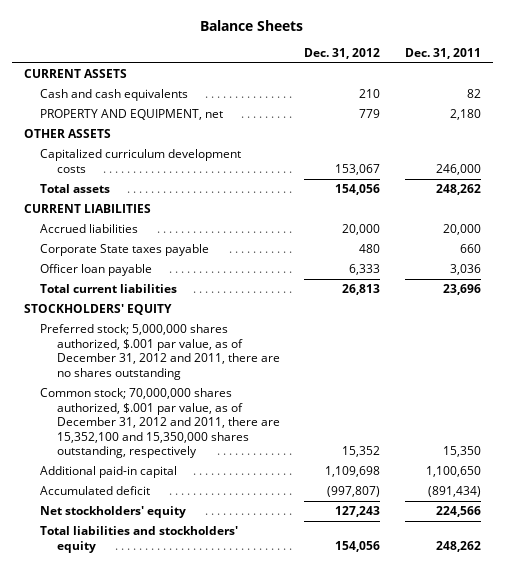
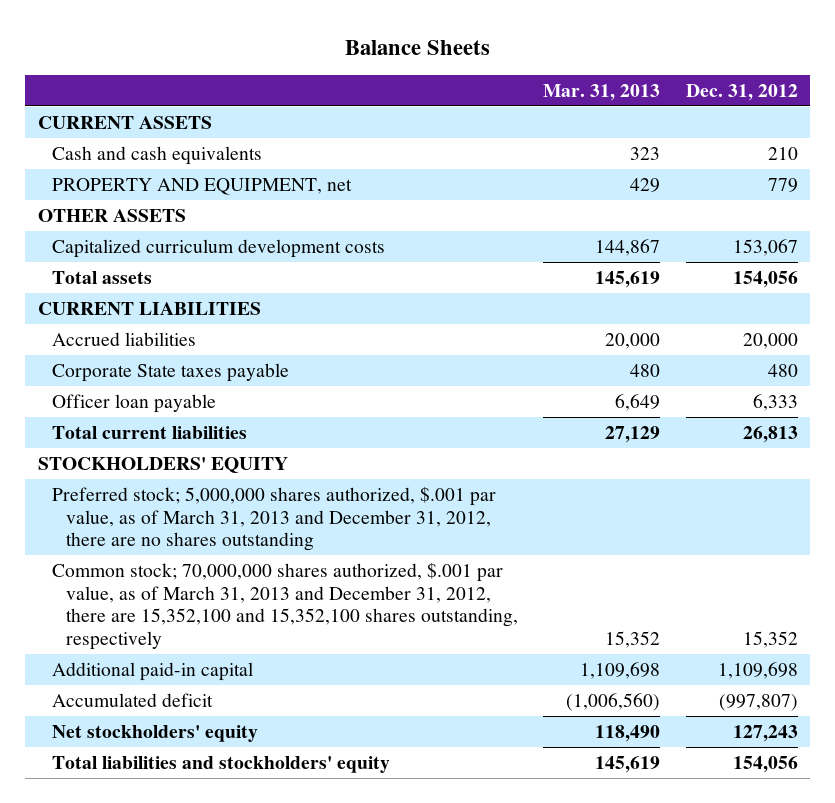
[404,47,481,59] Dec. 31, 2011 -> none
none -> [543,83,661,101] Mar. 31, 2013
[40,324,280,380] Preferred stock; 5,000,000 shares authorized, $.001 par value, as of December 31, 2012 and 2011, there are no shares outstanding -> [51,485,496,552] Preferred stock; 5,000,000 shares authorized, $.001 par value, as of March 31, 2013 and December 31, 2012, there are no shares outstanding
[40,388,280,459] Common stock; 70,000,000 shares authorized, $.001 par value, as of December 31, 2012 and 2011, there are 15,352,100 and 15,350,000 shares outstanding, respectively -> [51,561,519,651] Common stock; 70,000,000 shares authorized, $.001 par value, as of March 31, 2013 and December 31, 2012, there are 15,352,100 and 15,352,100 shares outstanding, respectively

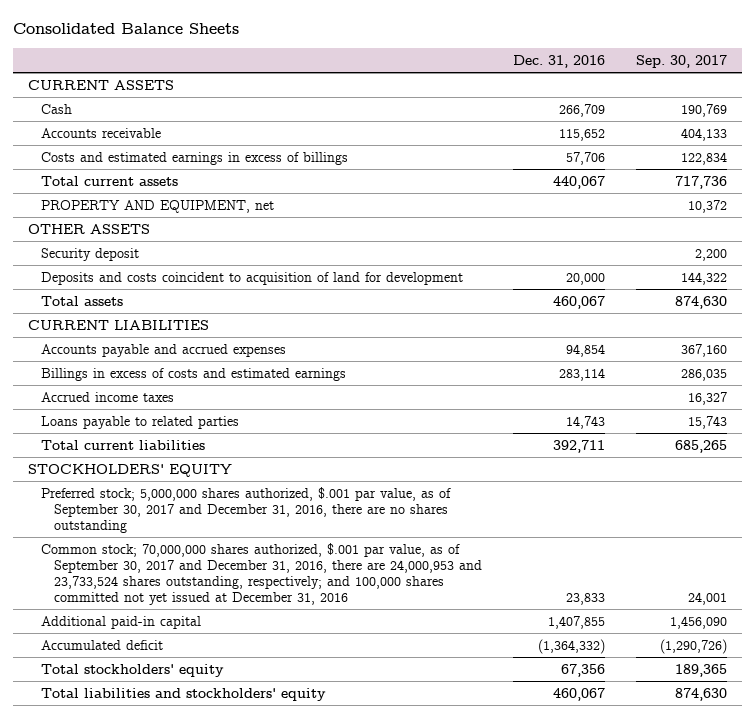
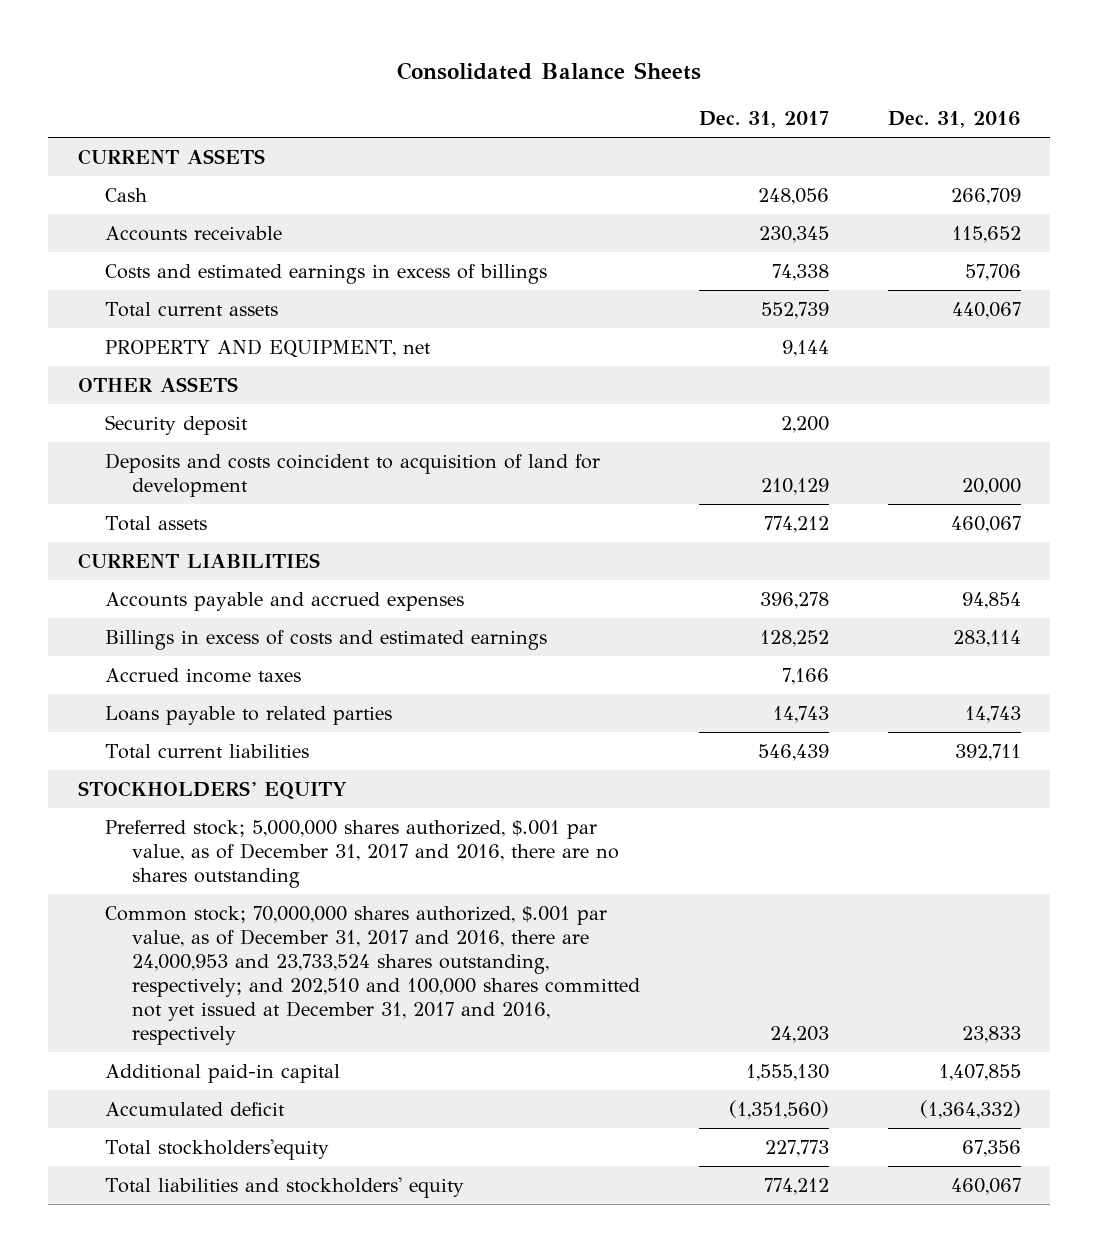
[635,55,727,69] Sep. 30, 2017 -> none
none -> [698,110,829,128] Dec. 31, 2017
[40,486,451,534] Preferred stock; 5,000,000 shares authorized, $.001 par value, as of September 30, 2017 and December 31, 2016, there are no shares outstanding -> [104,820,620,889] Preferred stock; 5,000,000 shares authorized, $.001 par value, as of December 31, 2017 and 2016, there are no shares outstanding
[40,542,482,606] Common stock; 70,000,000 shares authorized, $.001 par value, as of September 30, 2017 and December 31, 2016, there are 24,000,953 and 23,733,524 shares outstanding, respectively; and 100,000 shares committed not yet issued at December 31, 2016 -> [104,906,641,1045] Common stock; 70,000,000 shares authorized, $.001 par value, as of December 31, 2017 and 2016, there are 24,000,953 and 23,733,524 shares outstanding, respectively; and 202,510 and 100,000 shares committed not yet issued at December 31, 2017 and 2016, respectively
[40,663,224,677] Total stockholders' equity -> [104,1139,329,1161] Total stockholders'equity

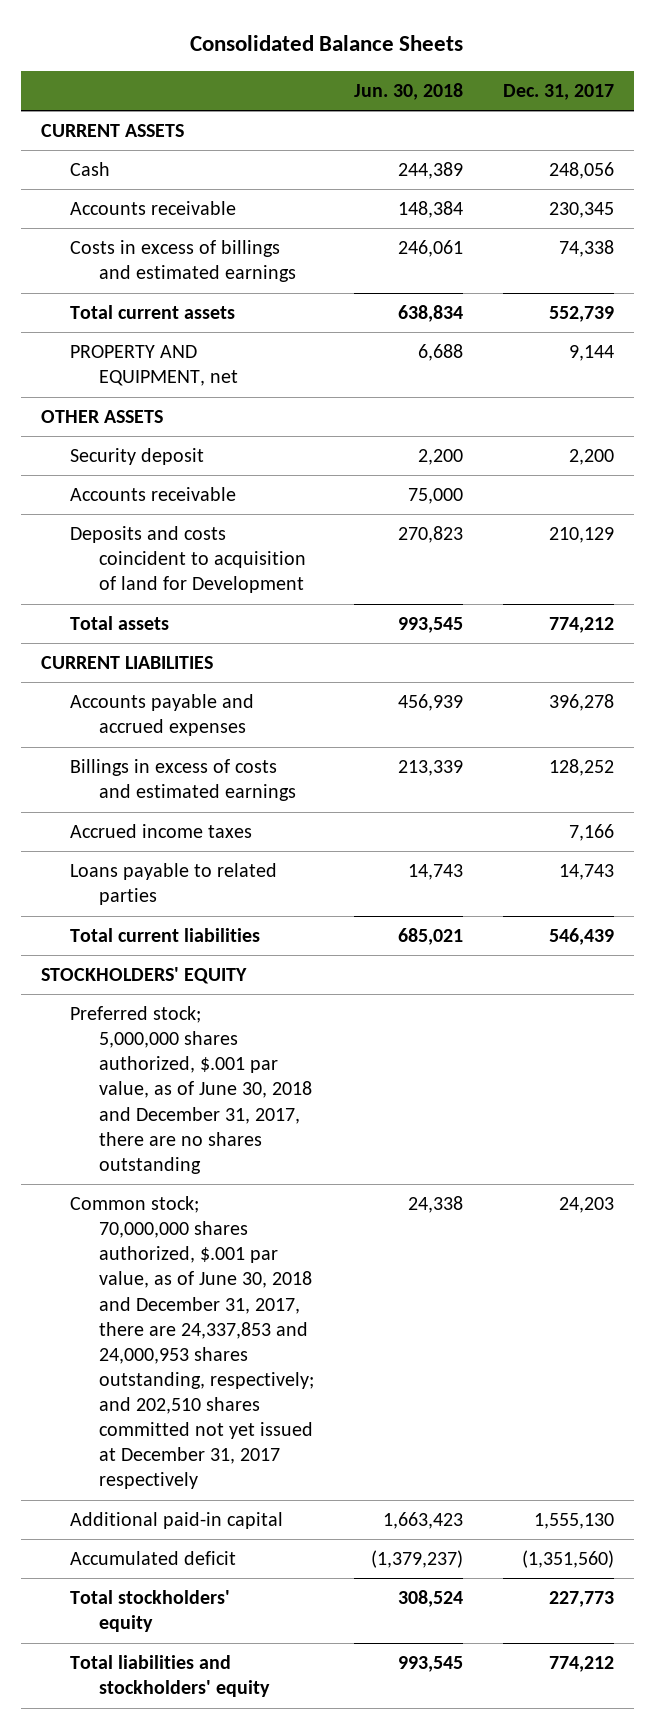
[887,110,1021,128] Dec. 31, 2016 -> none
none -> [353,82,463,100] Jun. 30, 2018
[104,264,547,285] Costs and estimated earnings in excess of billings -> [69,240,296,283] Costs in excess of billings and estimated earnings
none -> [69,487,236,502] Accounts receivable
[104,453,600,498] Deposits and costs coincident to acquisition of land for development -> [69,526,306,594] Deposits and costs coincident to acquisition of land for Development
[104,820,620,889] Preferred stock; 5,000,000 shares authorized, $.001 par value, as of December 31, 2017 and 2016, there are no shares outstanding -> [69,1006,312,1174] Preferred stock; 5,000,000 shares authorized, $.001 par value, as of June 30, 2018 and December 31, 2017, there are no shares outstanding
[104,906,641,1045] Common stock; 70,000,000 shares authorized, $.001 par value, as of December 31, 2017 and 2016, there are 24,000,953 and 23,733,524 shares outstanding, respectively; and 202,510 and 100,000 shares committed not yet issued at December 31, 2017 and 2016, respectively -> [69,1196,314,1490] Common stock; 70,000,000 shares authorized, $.001 par value, as of June 30, 2018 and December 31, 2017, there are 24,337,853 and 24,000,953 shares outstanding, respectively; and 202,510 shares committed not yet issued at December 31, 2017 respectively
[104,1139,329,1161] Total stockholders'equity -> [69,1590,230,1633] Total stockholders' equity

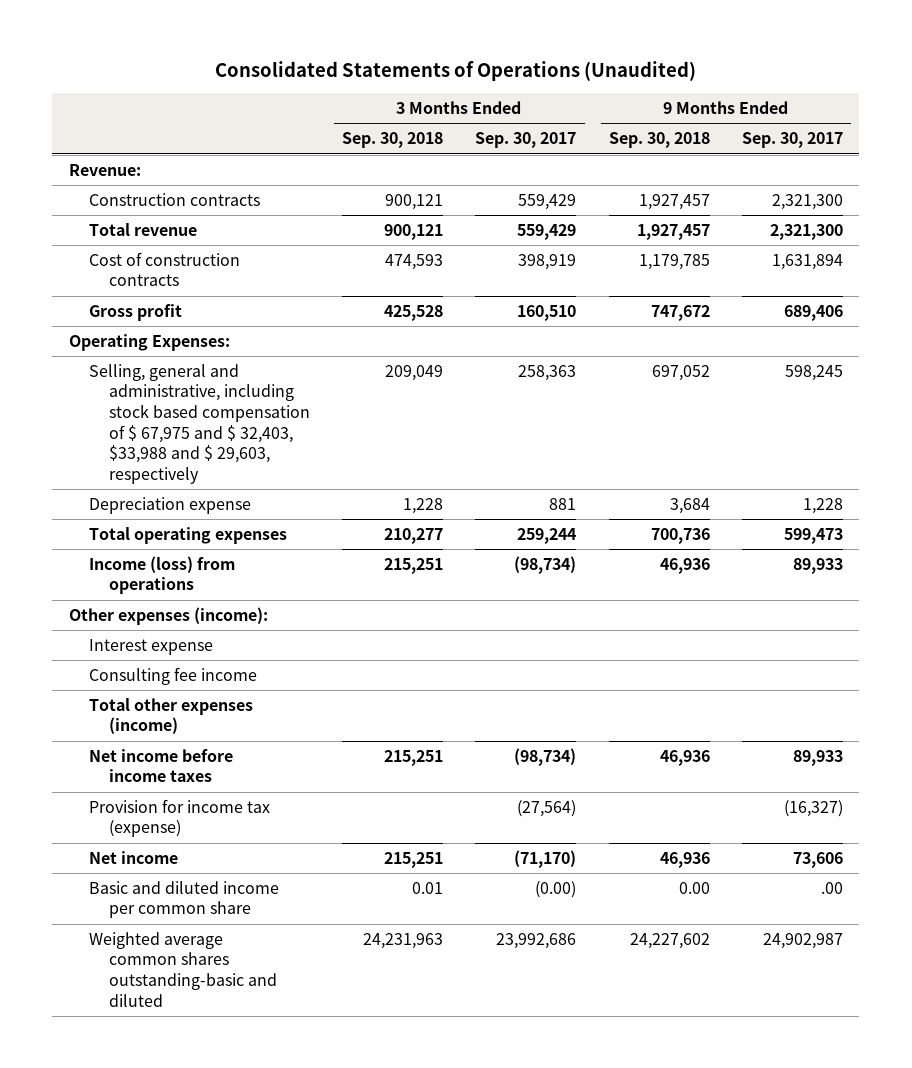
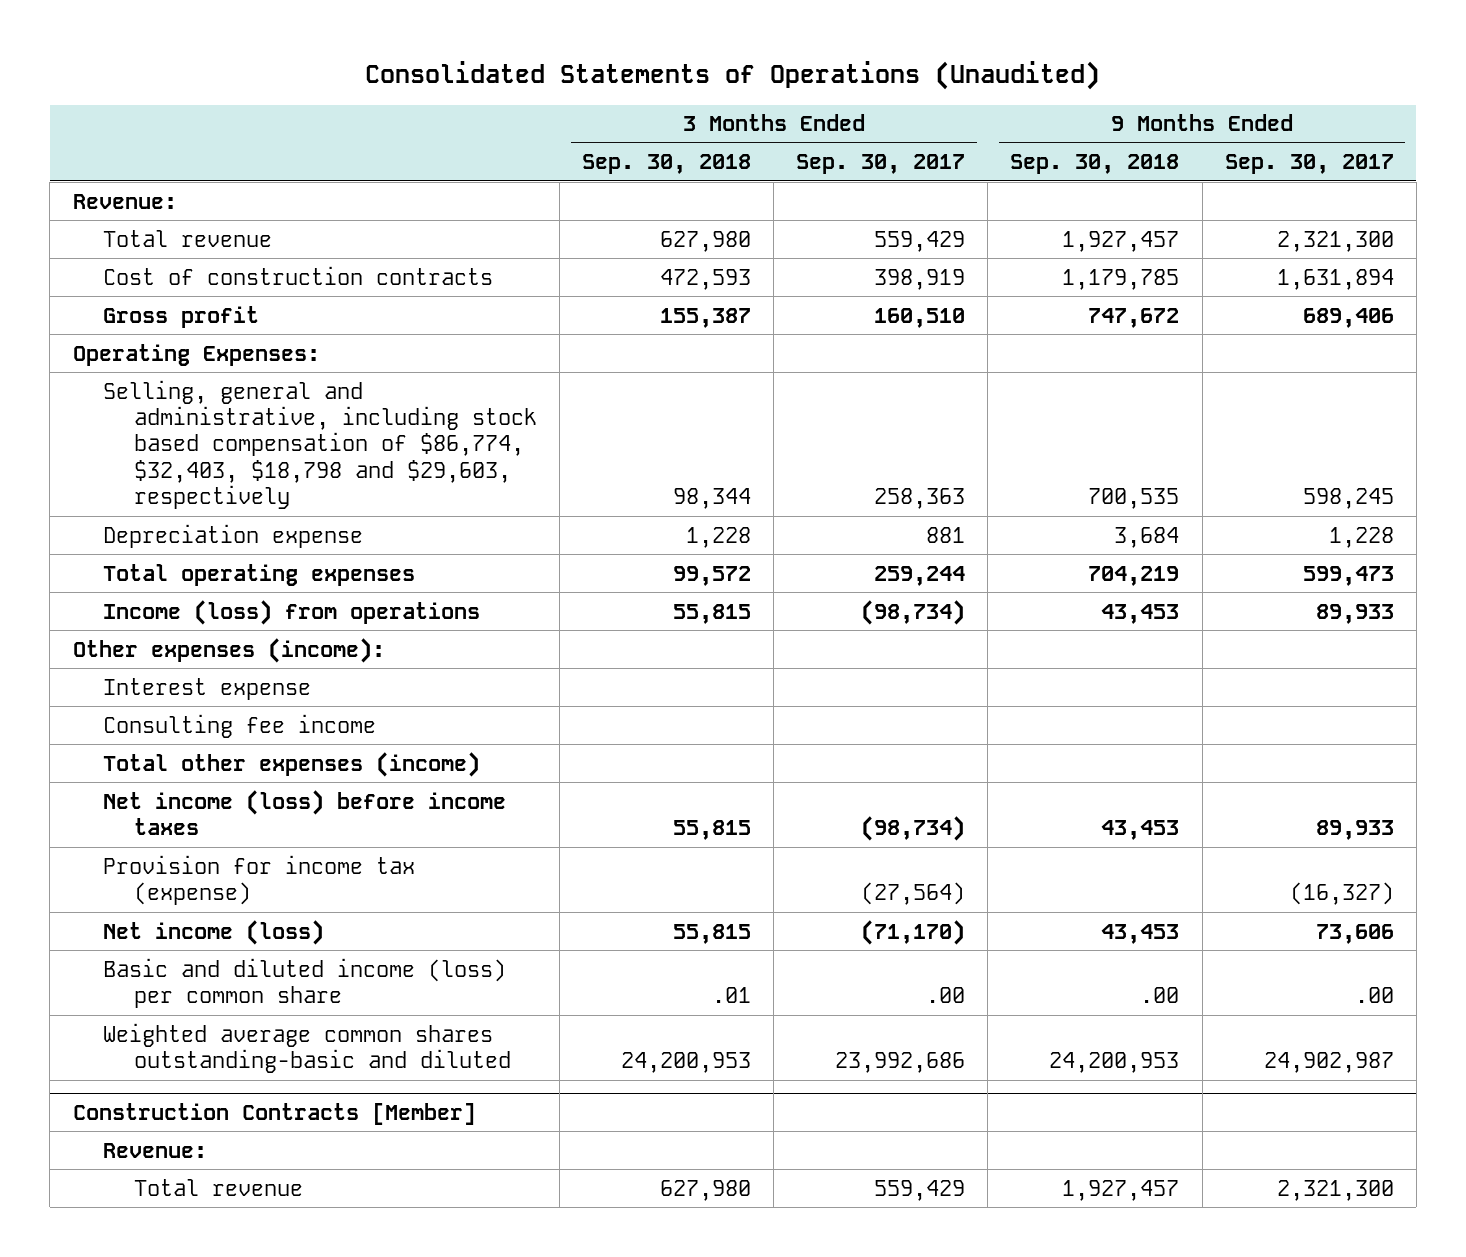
[88,192,260,206] Construction contracts -> none
[384,223,444,240] 900,121 -> [660,230,752,252] 627,980
[385,253,444,270] 474,593 -> [660,268,752,290] 472,593
[384,304,444,321] 425,528 -> [660,307,752,328] 155,387
[88,363,310,484] Selling, general and administrative, including stock based compensation of $ 67,975 and $ 32,403, $33,988 and $ 29,603, respectively -> [103,379,538,510] Selling, general and administrative, including stock based compensation of $86,774, $32,403, $18,798 and $29,603, respectively
[385,364,444,381] 209,049 -> [673,488,752,510] 98,344
[651,364,710,381] 697,052 -> [1088,488,1180,510] 700,535
[384,527,444,544] 210,277 -> [673,565,752,586] 99,572
[650,527,710,544] 700,736 -> [1088,565,1180,586] 704,219
[384,557,444,574] 215,251 -> [673,603,752,624] 55,815
[659,557,710,574] 46,936 -> [1101,603,1180,624] 43,453
[88,748,233,783] Net income before income taxes -> [103,789,507,835] Net income (loss) before income taxes
[384,749,444,766] 215,251 -> [673,819,752,840] 55,815
[659,749,710,766] 46,936 -> [1101,819,1180,840] 43,453
[88,850,178,864] Net income -> [103,919,325,945] Net income (loss)
[384,851,444,868] 215,251 -> [673,923,752,944] 55,815
[659,851,710,868] 46,936 -> [1101,923,1180,944] 43,453
[88,880,279,919] Basic and diluted income per common share -> [103,957,507,1008] Basic and diluted income (loss) per common share
[412,881,444,894] 0.01 -> [712,986,752,1003] .01
[535,880,577,898] (0.00) -> [926,986,966,1003] .00
[678,881,710,894] 0.00 -> [1140,986,1180,1003] .00
[363,932,444,949] 24,231,963 -> [621,1051,752,1073] 24,200,953
[629,932,710,949] 24,227,602 -> [1049,1051,1180,1073] 24,200,953
none -> [72,1102,476,1125] Construction Contracts [Member]
none -> [103,1142,208,1158] Revenue:
none -> [134,1178,304,1196] Total revenue

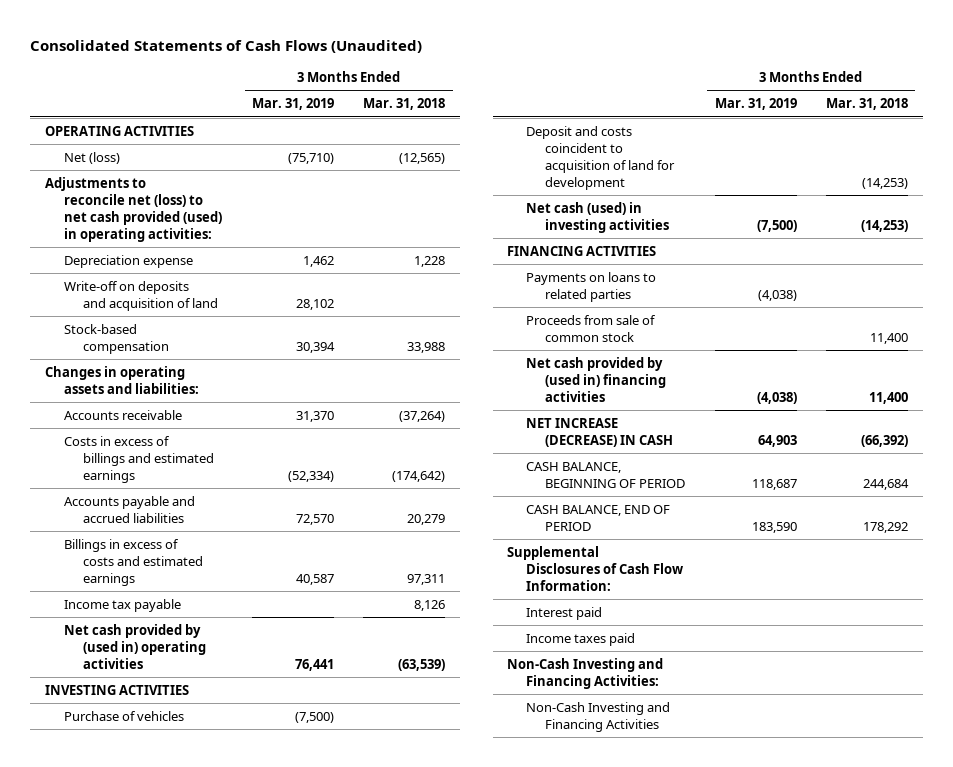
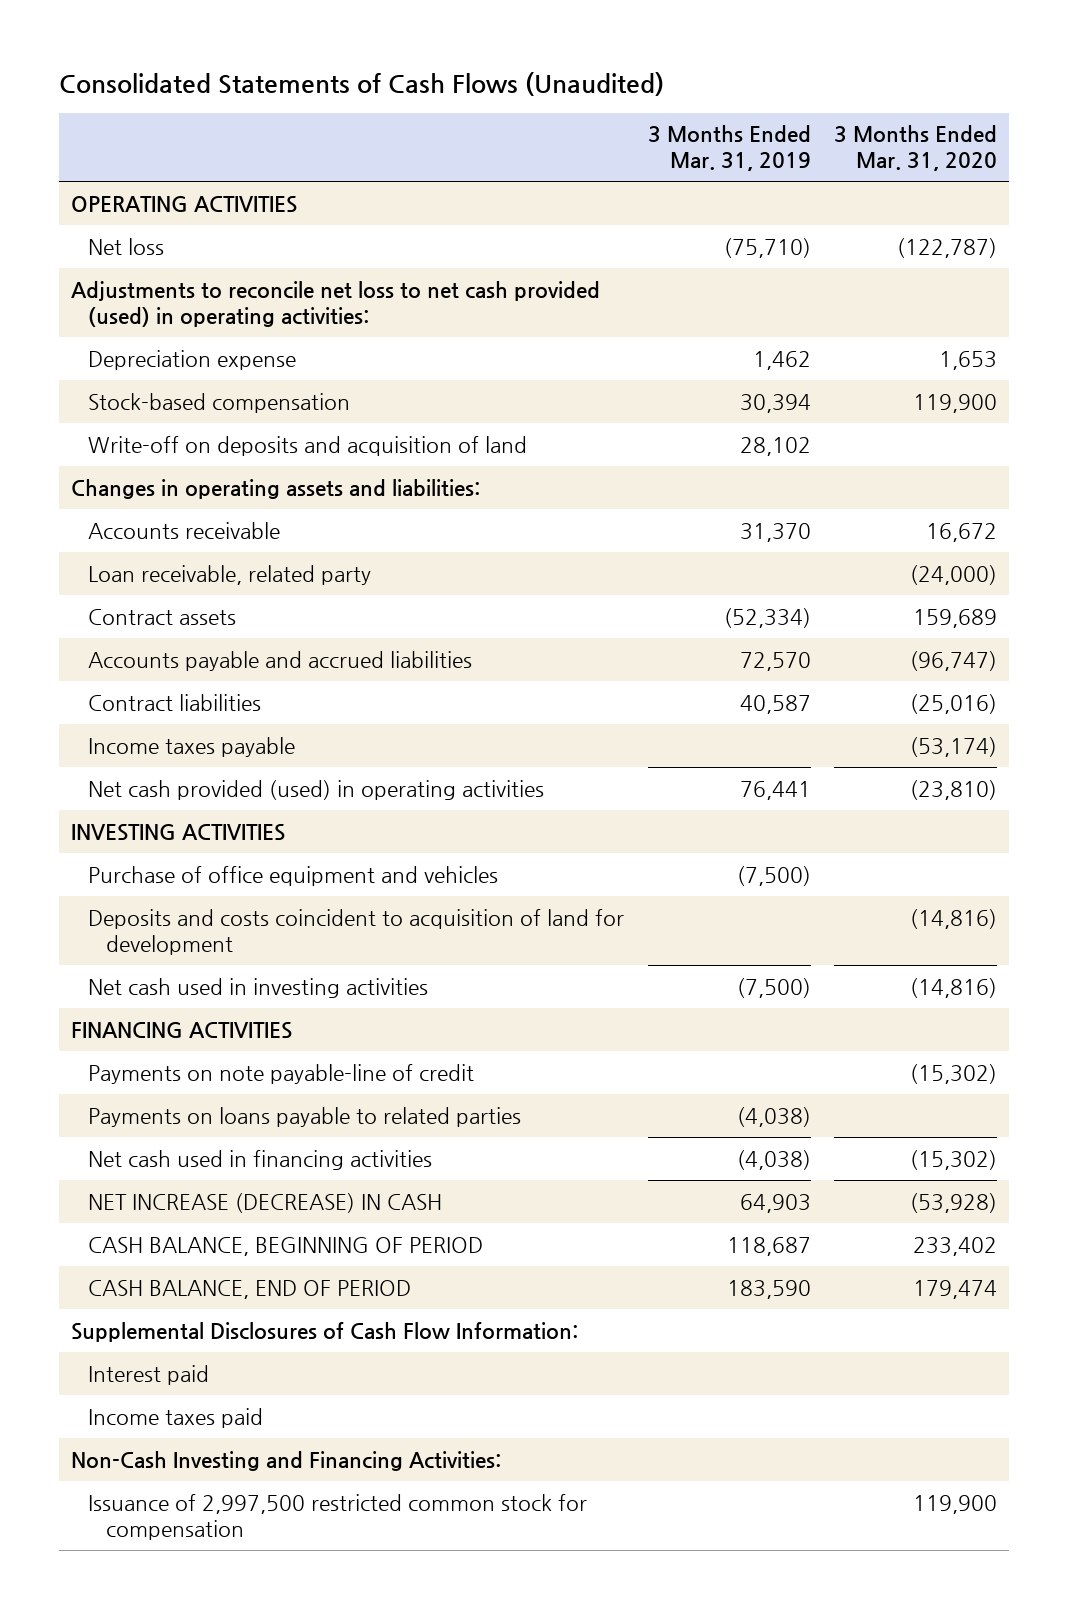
[363,98,446,111] Mar. 31, 2018 -> none
none -> [834,125,998,172] 3 Months Ended Mar. 31, 2020
[63,151,120,164] Net (loss) -> [88,237,165,255] Net loss
[44,176,222,242] Adjustments to reconcile net (loss) to net cash provided (used) in operating activities: -> [70,280,600,327] Adjustments to reconcile net loss to net cash provided (used) in operating activities:
[63,280,218,311] Write-off on deposits and acquisition of land -> [88,435,528,456] Write-off on deposits and acquisition of land
none -> [88,564,372,585] Loan receivable, related party
[63,435,214,483] Costs in excess of billings and estimated earnings -> [88,608,237,625] Contract assets
[63,538,203,586] Billings in excess of costs and estimated earnings -> [88,693,262,711] Contract liabilities
[63,598,181,612] Income tax payable -> [88,736,296,757] Income taxes payable
[63,623,206,669] Net cash provided by (used in) operating activities -> [88,779,545,800] Net cash provided (used) in operating activities
[63,710,184,721] Purchase of vehicles -> [88,865,499,886] Purchase of office equipment and vehicles
[526,125,676,190] Deposit and costs coincident to acquisition of land for development -> [88,908,625,955] Deposits and costs coincident to acquisition of land for development
[526,201,670,233] Net cash (used) in investing activities -> [88,977,429,998] Net cash used in investing activities
[526,314,657,342] Proceeds from sale of common stock -> none
none -> [88,1063,475,1084] Payments on note payable-line of credit
[526,271,657,302] Payments on loans to related parties -> [88,1106,522,1127] Payments on loans payable to related parties
[526,356,667,402] Net cash provided by (used in) financing activities -> [88,1149,433,1170] Net cash used in financing activities
[526,701,671,732] Non-Cash Investing and Financing Activities -> none
none -> [88,1493,588,1540] Issuance of 2,997,500 restricted common stock for compensation

